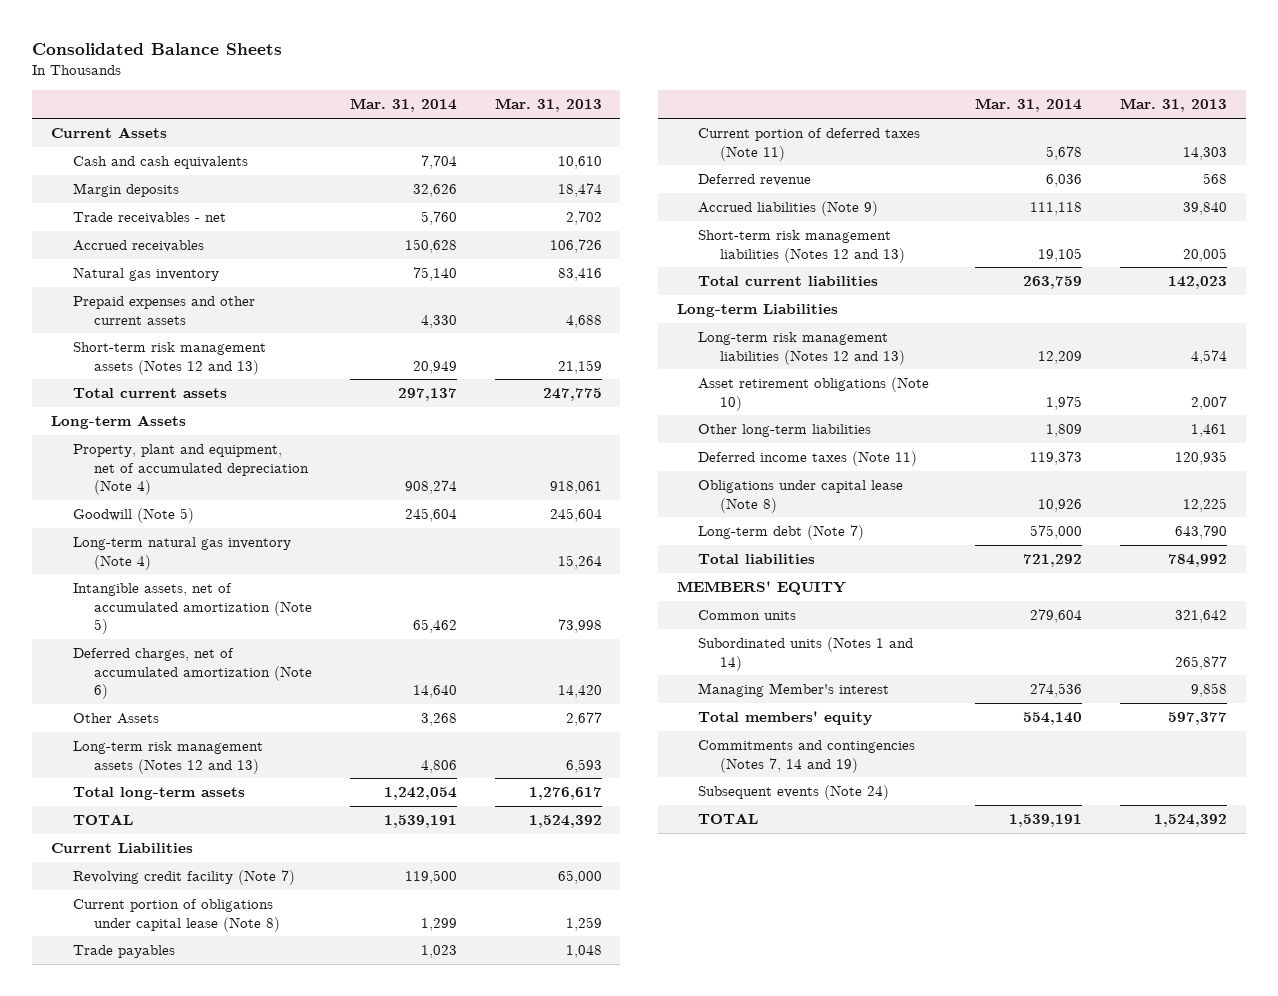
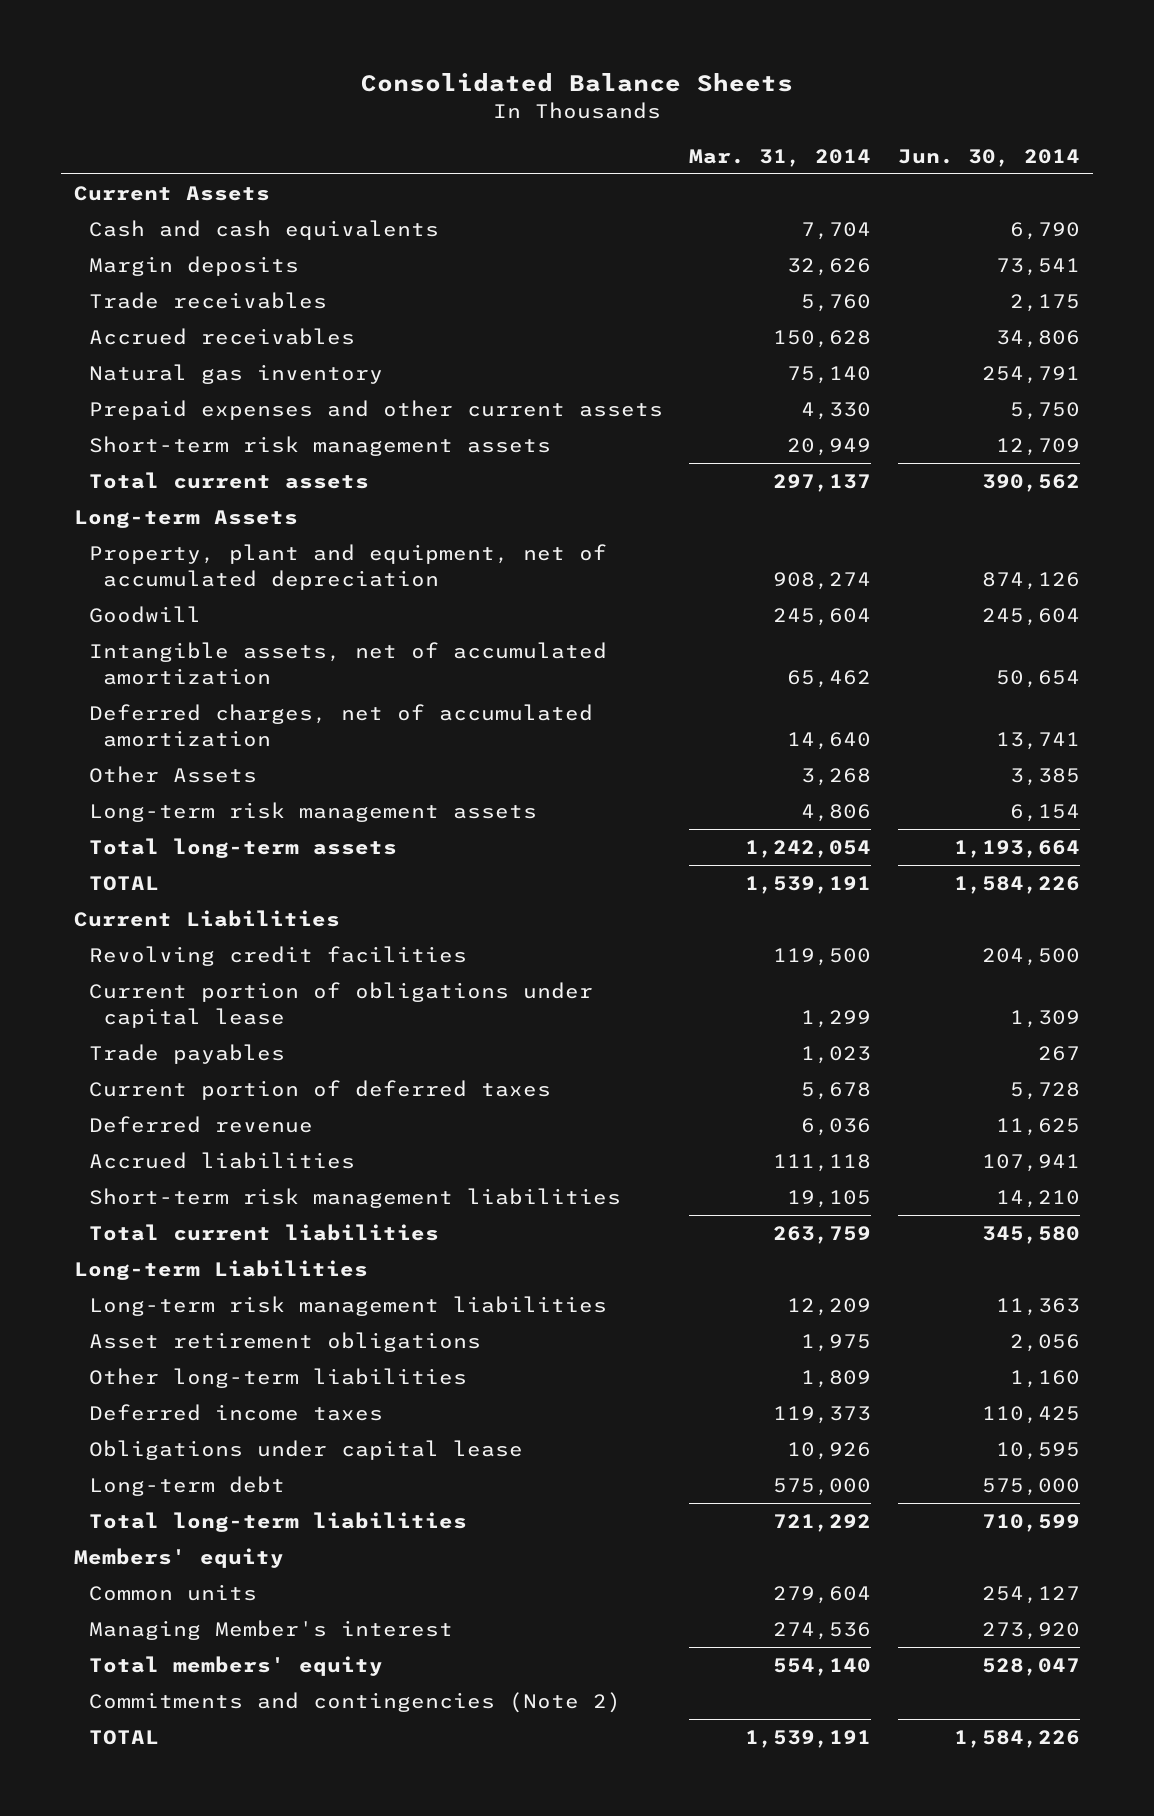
[494,98,602,113] Mar. 31, 2013 -> none
none -> [898,148,1081,167] Jun. 30, 2014
[72,212,226,225] Trade receivables - net -> [88,292,327,310] Trade receivables
[72,342,266,375] Short-term risk management assets (Notes 12 and 13) -> [88,436,551,457] Short-term risk management assets
[72,537,291,570] Long-term natural gas inventory (Note 4) -> none
[72,444,310,496] Property, plant and equipment, net of accumulated depreciation (Note 4) -> [88,544,607,590] Property, plant and equipment, net of accumulated depreciation
[72,508,194,524] Goodwill (Note 5) -> [88,606,201,624] Goodwill
[72,583,313,635] Intangible assets, net of accumulated amortization (Note 5) -> [88,642,607,685] Intangible assets, net of accumulated amortization
[72,648,313,700] Deferred charges, net of accumulated amortization (Note 6) -> [88,704,593,747] Deferred charges, net of accumulated amortization
[72,741,263,774] Long-term risk management assets (Notes 12 and 13) -> [88,802,537,823] Long-term risk management assets
[72,870,295,886] Revolving credit facility (Note 7) -> [88,946,467,967] Revolving credit facilities
[72,899,281,932] Current portion of obligations under capital lease (Note 8) -> [88,982,593,1028] Current portion of obligations under capital lease
[698,128,921,161] Current portion of deferred taxes (Note 11) -> [88,1080,551,1101] Current portion of deferred taxes
[698,201,879,217] Accrued liabilities (Note 9) -> [88,1152,355,1170] Accrued liabilities
[698,230,905,263] Short-term risk management liabilities (Notes 12 and 13) -> [88,1188,621,1209] Short-term risk management liabilities
[698,332,905,365] Long-term risk management liabilities (Notes 12 and 13) -> [88,1296,607,1317] Long-term risk management liabilities
[698,377,930,411] Asset retirement obligations (Note 10) -> [88,1332,481,1353] Asset retirement obligations
[698,451,918,467] Deferred income taxes (Note 11) -> [88,1404,383,1422] Deferred income taxes
[698,480,904,513] Obligations under capital lease (Note 8) -> [88,1440,523,1461] Obligations under capital lease
[698,525,865,541] Long-term debt (Note 7) -> [88,1476,285,1497] Long-term debt
[698,554,816,565] Total liabilities -> [88,1512,467,1533] Total long-term liabilities
[676,581,846,596] MEMBERS' EQUITY -> [74,1548,285,1569] Members' equity
[698,637,914,671] Subordinated units (Notes 1 and 14) -> none
[698,785,890,801] Subsequent events (Note 24) -> none
[698,740,916,773] Commitments and contingencies (Notes 7, 14 and 19) -> [88,1692,621,1714] Commitments and contingencies (Note 2)

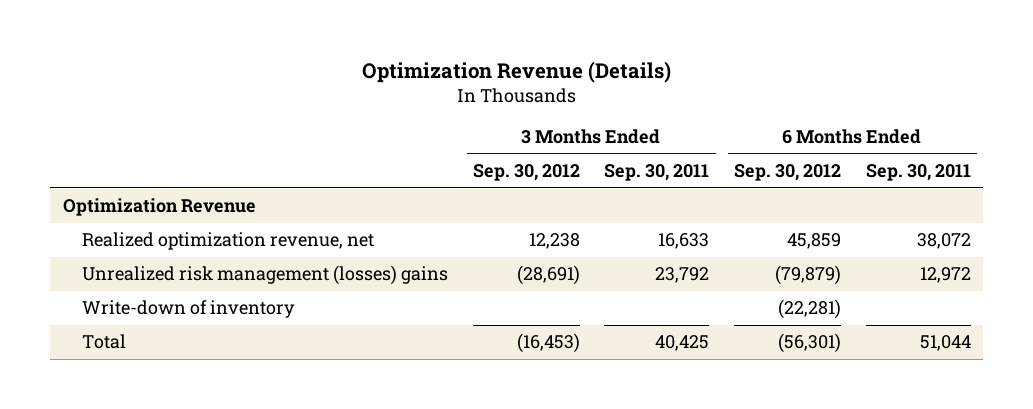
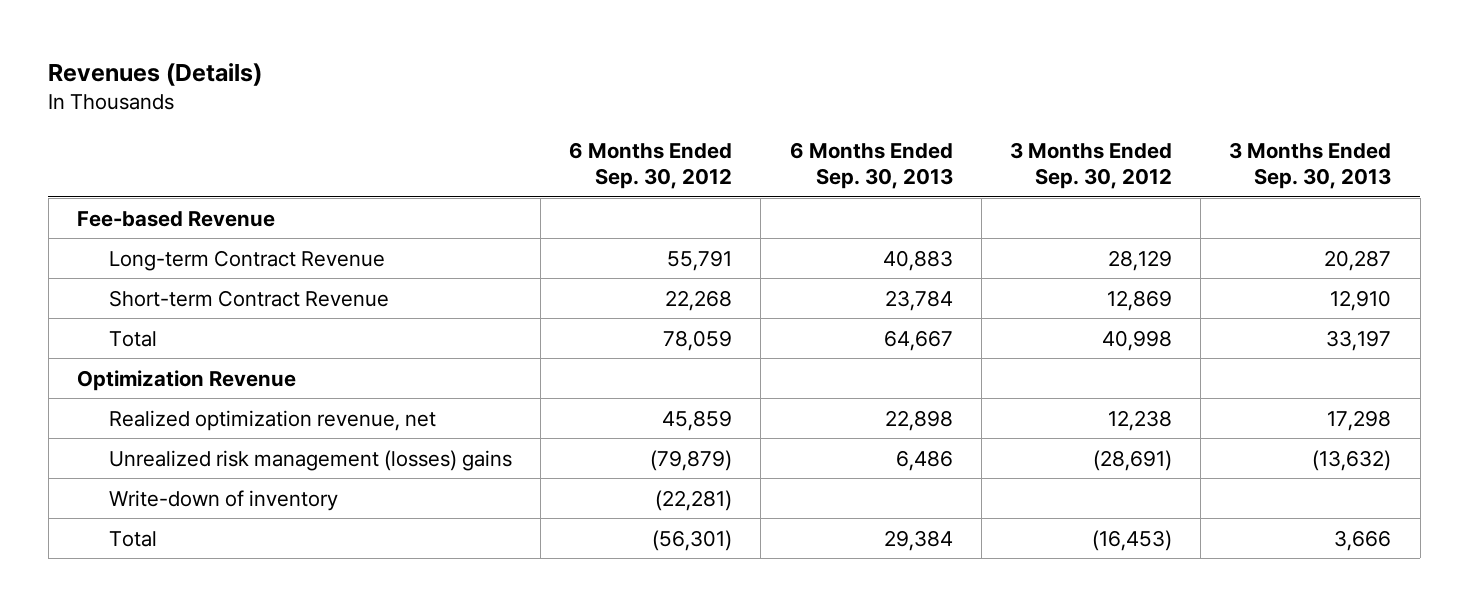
[361,60,671,83] Optimization Revenue (Details) -> [48,62,263,86] Revenues (Details)
[604,164,710,182] Sep. 30, 2011 -> none
[865,164,971,182] Sep. 30, 2011 -> none
none -> [789,141,953,189] 6 Months Ended Sep. 30, 2013
none -> [1229,141,1392,189] 3 Months Ended Sep. 30, 2013
none -> [77,210,276,227] Fee-based Revenue
none -> [108,249,385,271] Long-term Contract Revenue
none -> [108,289,389,307] Short-term Contract Revenue
none -> [108,330,157,347] Total

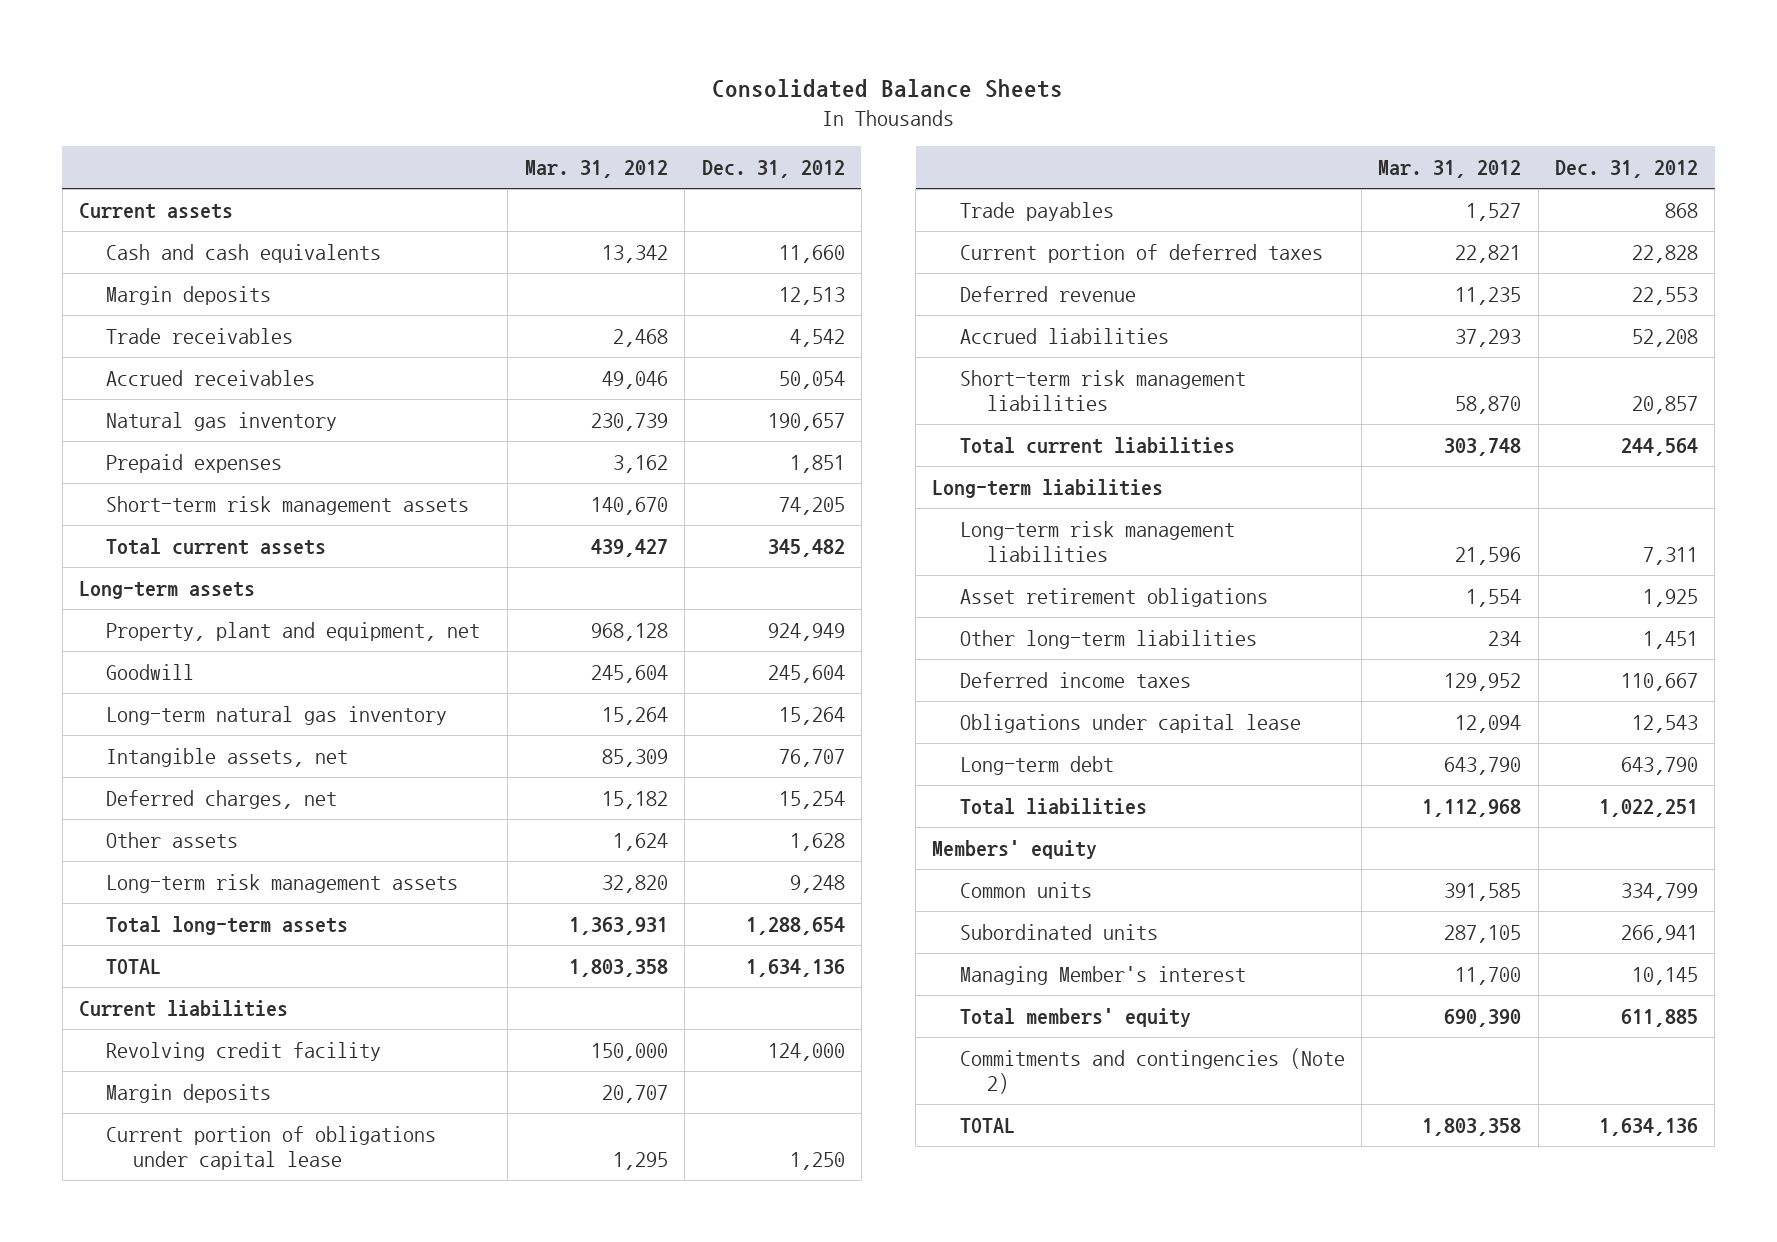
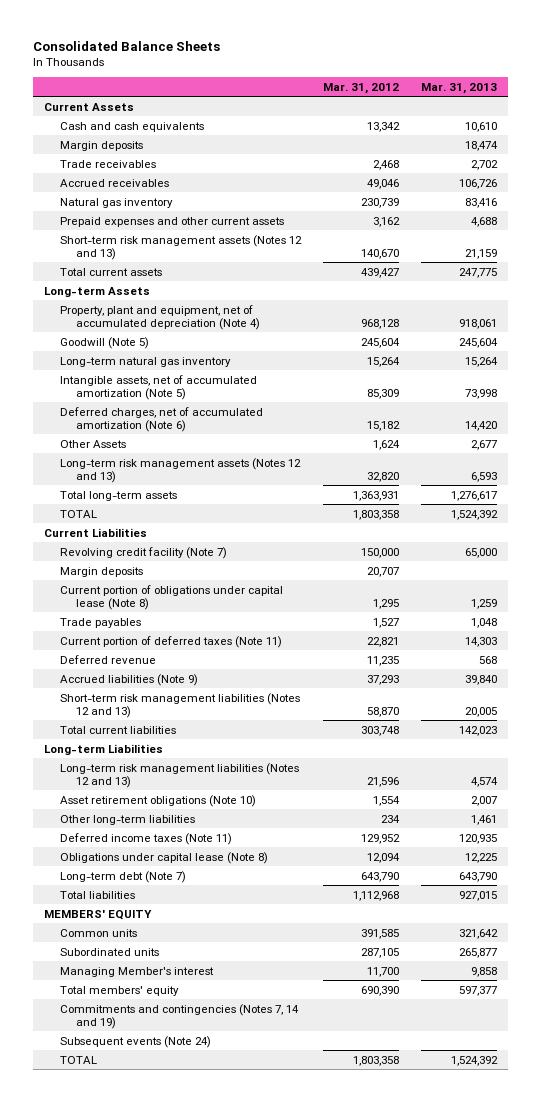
[701,160,845,179] Dec. 31, 2012 -> none
none -> [420,82,497,94] Mar. 31, 2013
[78,202,233,219] Current assets -> [43,102,134,111] Current Assets
[106,453,283,473] Prepaid expenses -> [59,216,284,227] Prepaid expenses and other current assets
[106,495,470,515] Short-term risk management assets -> [59,234,302,260] Short-term risk management assets (Notes 12 and 13)
[78,580,255,599] Long-term assets -> [43,286,150,297] Long-term Assets
[106,621,481,641] Property, plant and equipment, net -> [59,304,260,330] Property, plant and equipment, net of accumulated depreciation (Note 4)
[106,663,195,680] Goodwill -> [59,336,149,349] Goodwill (Note 5)
[106,747,349,767] Intangible assets, net -> [59,374,257,400] Intangible assets, net of accumulated amortization (Note 5)
[106,789,338,809] Deferred charges, net -> [59,406,263,432] Deferred charges, net of accumulated amortization (Note 6)
[106,831,239,848] Other assets -> [59,439,126,448] Other Assets
[106,873,459,893] Long-term risk management assets -> [59,457,301,483] Long-term risk management assets (Notes 12 and 13)
[78,999,288,1017] Current liabilities -> [43,527,147,537] Current Liabilities
[106,1041,382,1061] Revolving credit facility -> [59,546,227,559] Revolving credit facility (Note 7)
[106,1125,437,1171] Current portion of obligations under capital lease -> [59,584,283,610] Current portion of obligations under capital lease (Note 8)
[959,243,1323,263] Current portion of deferred taxes -> [59,635,282,648] Current portion of deferred taxes (Note 11)
[959,327,1169,344] Accrued liabilities -> [59,673,198,686] Accrued liabilities (Note 9)
[959,369,1246,412] Short-term risk management liabilities -> [59,692,300,718] Short-term risk management liabilities (Notes 12 and 13)
[932,478,1164,498] Long-term liabilities -> [43,743,163,755] Long-term Liabilities
[959,520,1235,563] Long-term risk management liabilities -> [59,762,299,788] Long-term risk management liabilities (Notes 12 and 13)
[959,587,1268,607] Asset retirement obligations -> [59,794,256,807] Asset retirement obligations (Note 10)
[959,671,1191,688] Deferred income taxes -> [59,832,232,845] Deferred income taxes (Note 11)
[959,713,1301,733] Obligations under capital lease -> [59,851,268,864] Obligations under capital lease (Note 8)
[959,755,1114,775] Long-term debt -> [59,870,186,883] Long-term debt (Note 7)
[932,839,1098,859] Members' equity -> [43,909,152,920] MEMBERS' EQUITY
[959,1047,1345,1095] Commitments and contingencies (Note 2) -> [59,1003,299,1029] Commitments and contingencies (Notes 7, 14 and 19)
none -> [59,1035,211,1048] Subsequent events (Note 24)

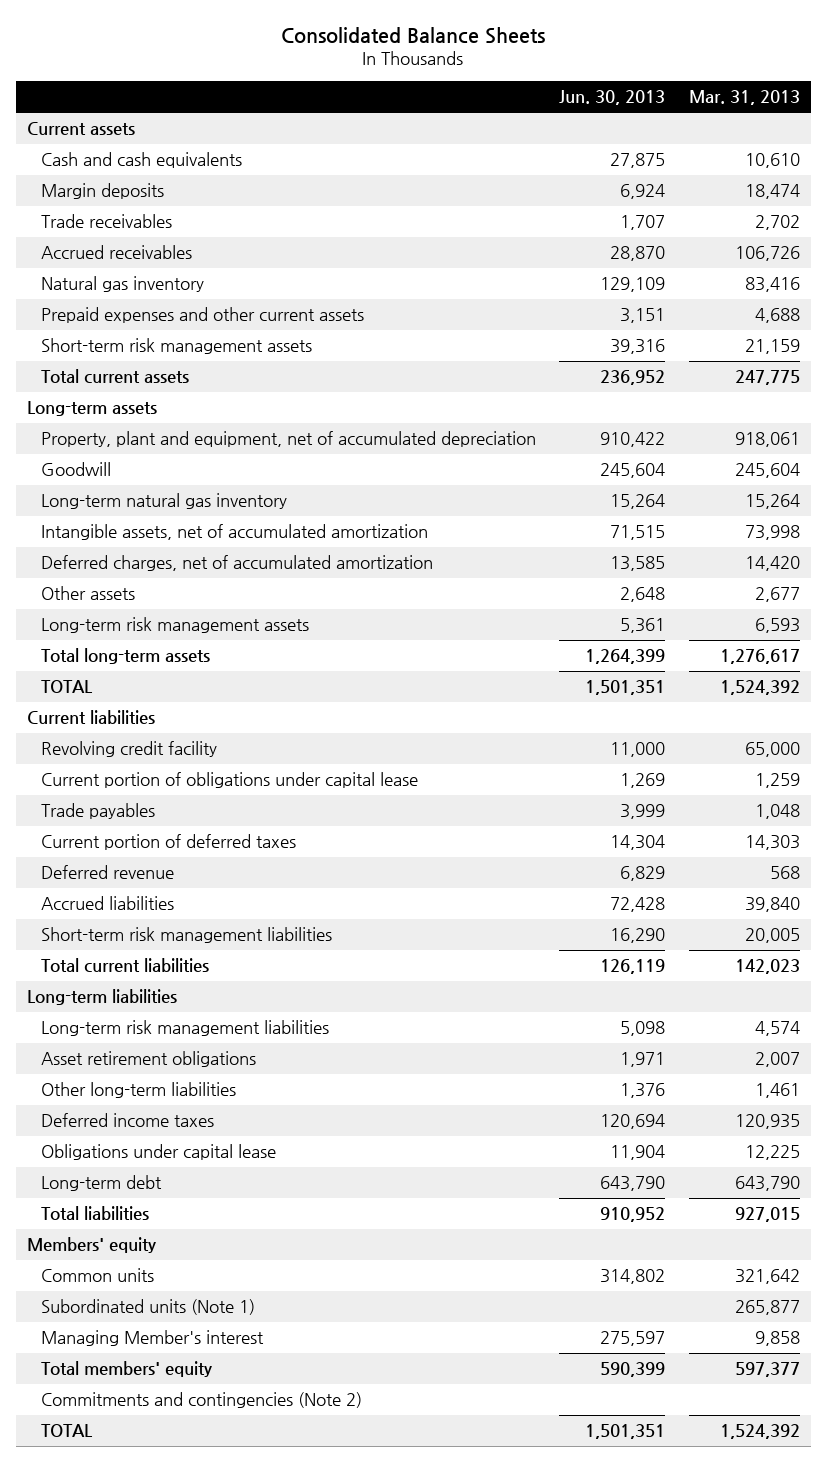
[322,82,399,94] Mar. 31, 2012 -> none
none -> [559,90,666,106] Jun. 30, 2013
[43,102,134,111] Current Assets -> [27,122,136,136] Current assets
[59,234,302,260] Short-term risk management assets (Notes 12 and 13) -> [40,338,312,355] Short-term risk management assets
[43,286,150,297] Long-term Assets -> [27,401,158,417] Long-term assets
[59,304,260,330] Property, plant and equipment, net of accumulated depreciation (Note 4) -> [40,431,536,448] Property, plant and equipment, net of accumulated depreciation
[59,336,149,349] Goodwill (Note 5) -> [40,462,111,477] Goodwill
[59,374,257,400] Intangible assets, net of accumulated amortization (Note 5) -> [40,524,428,541] Intangible assets, net of accumulated amortization
[59,406,263,432] Deferred charges, net of accumulated amortization (Note 6) -> [40,555,433,572] Deferred charges, net of accumulated amortization
[59,439,126,448] Other Assets -> [40,586,135,601] Other assets
[59,457,301,483] Long-term risk management assets (Notes 12 and 13) -> [40,617,309,634] Long-term risk management assets
[59,566,143,577] Margin deposits -> none
[43,527,147,537] Current Liabilities -> [27,710,156,725] Current liabilities
[59,546,227,559] Revolving credit facility (Note 7) -> [40,741,217,758] Revolving credit facility
[59,584,283,610] Current portion of obligations under capital lease (Note 8) -> [40,772,418,789] Current portion of obligations under capital lease
[59,635,282,648] Current portion of deferred taxes (Note 11) -> [40,834,296,851] Current portion of deferred taxes
[59,673,198,686] Accrued liabilities (Note 9) -> [40,896,174,911] Accrued liabilities
[59,692,300,718] Short-term risk management liabilities (Notes 12 and 13) -> [40,927,332,944] Short-term risk management liabilities
[43,743,163,755] Long-term Liabilities -> [27,989,178,1006] Long-term liabilities
[59,762,299,788] Long-term risk management liabilities (Notes 12 and 13) -> [40,1020,329,1037] Long-term risk management liabilities
[59,794,256,807] Asset retirement obligations (Note 10) -> [40,1051,256,1068] Asset retirement obligations
[59,832,232,845] Deferred income taxes (Note 11) -> [40,1113,214,1128] Deferred income taxes
[59,851,268,864] Obligations under capital lease (Note 8) -> [40,1144,276,1161] Obligations under capital lease
[59,870,186,883] Long-term debt (Note 7) -> [40,1175,162,1192] Long-term debt
[43,909,152,920] MEMBERS' EQUITY -> [27,1237,157,1254] Members' equity
[59,947,159,956] Subordinated units -> [40,1299,255,1316] Subordinated units (Note 1)
[59,1035,211,1048] Subsequent events (Note 24) -> none
[59,1003,299,1029] Commitments and contingencies (Notes 7, 14 and 19) -> [40,1392,362,1409] Commitments and contingencies (Note 2)

